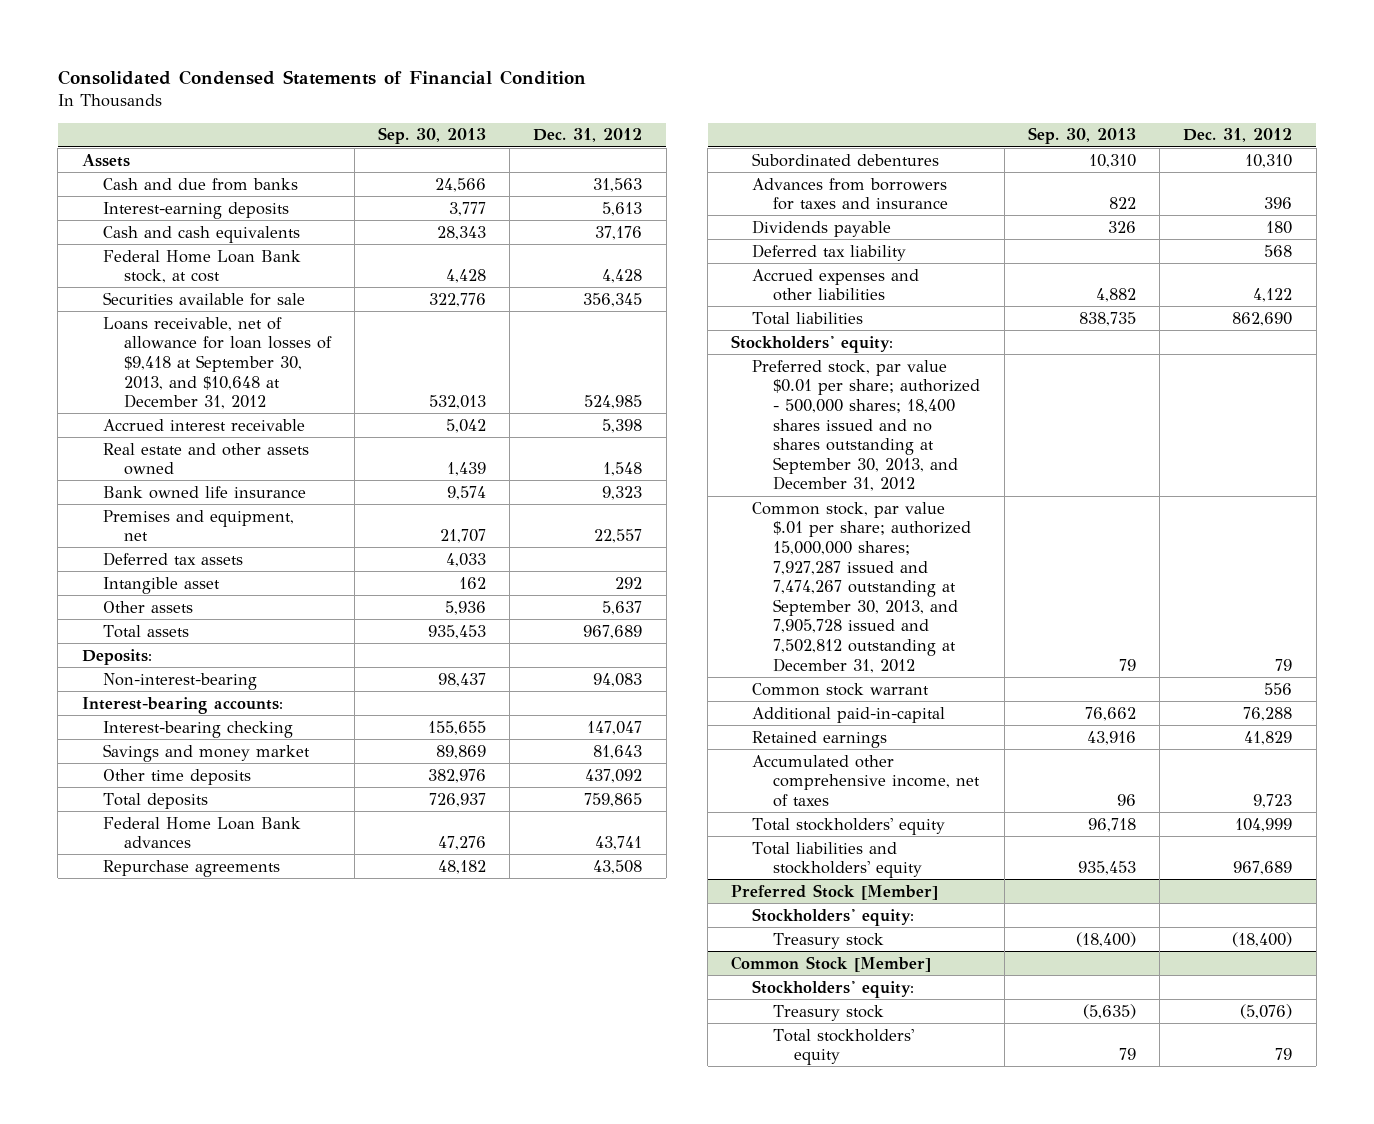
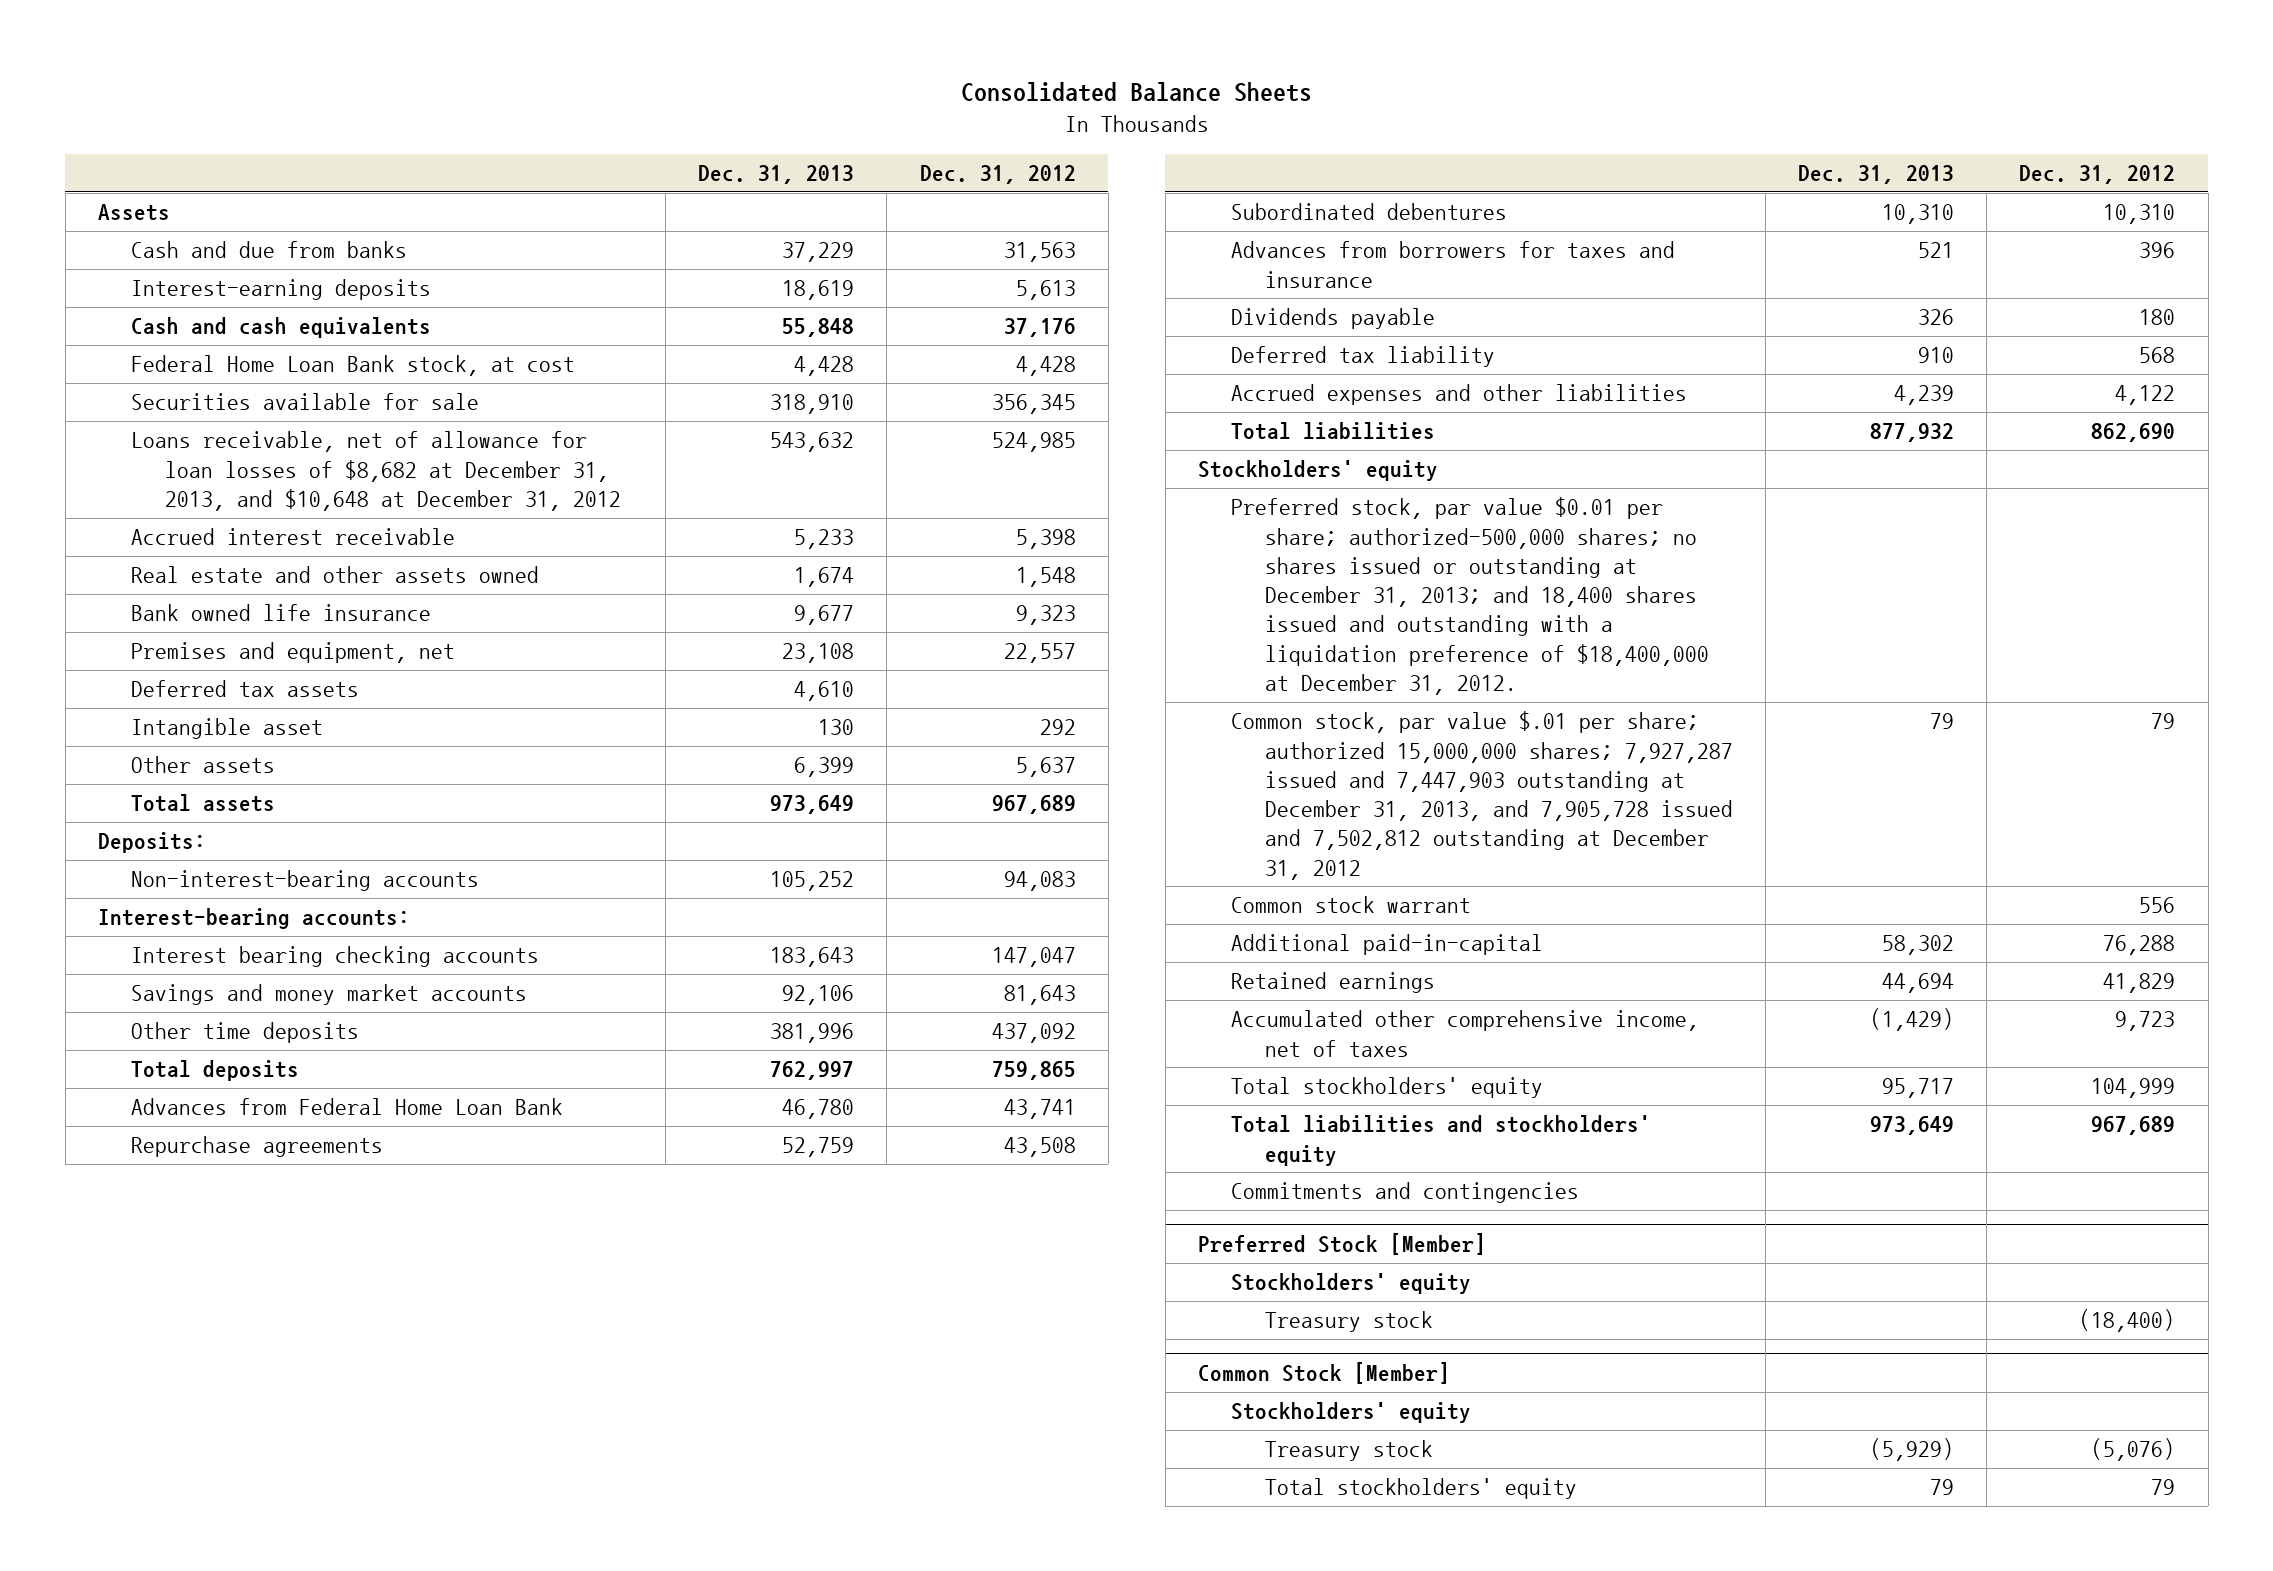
[57,69,586,85] Consolidated Condensed Statements of Financial Condition -> [960,82,1312,103] Consolidated Balance Sheets
[378,127,487,145] Sep. 30, 2013 -> none
none -> [698,165,855,185] Dec. 31, 2013
[102,316,332,410] Loans receivable, net of allowance for loan losses of $9,418 at September 30, 2013, and $10,648 at December 31, 2012 -> [131,431,621,511] Loans receivable, net of allowance for loan losses of $8,682 at December 31, 2013, and $10,648 at December 31, 2012
[102,672,257,690] Non-interest-bearing -> [131,870,480,892] Non-interest-bearing accounts
[102,720,293,738] Interest-bearing checking -> [131,946,540,968] Interest bearing checking accounts
[102,743,310,762] Savings and money market -> [131,984,528,1006] Savings and money market accounts
[102,816,301,849] Federal Home Loan Bank advances -> [131,1098,564,1116] Advances from Federal Home Loan Bank
[731,334,894,353] Stockholders' equity: -> [1197,460,1438,482] Stockholders' equity
[752,359,981,492] Preferred stock, par value $0.01 per share; authorized - 500,000 shares; 18,400 shares issued and no shares outstanding at September 30, 2013, and December 31, 2012 -> [1231,497,1709,696] Preferred stock, par value $0.01 per share; authorized-500,000 shares; no shares issued or outstanding at December 31, 2013; and 18,400 shares issued and outstanding with a liquidation preference of $18,400,000 at December 31, 2012.
[752,501,972,673] Common stock, par value $.01 per share; authorized 15,000,000 shares; 7,927,287 issued and 7,474,267 outstanding at September 30, 2013, and 7,905,728 issued and 7,502,812 outstanding at December 31, 2012 -> [1231,711,1733,880] Common stock, par value $.01 per share; authorized 15,000,000 shares; 7,927,287 issued and 7,447,903 outstanding at December 31, 2013, and 7,905,728 issued and 7,502,812 outstanding at December 31, 2012
none -> [1231,1182,1580,1204] Commitments and contingencies
[752,907,915,926] Stockholders' equity: -> [1231,1273,1472,1295] Stockholders' equity
[752,979,915,998] Stockholders' equity: -> [1231,1402,1472,1424] Stockholders' equity

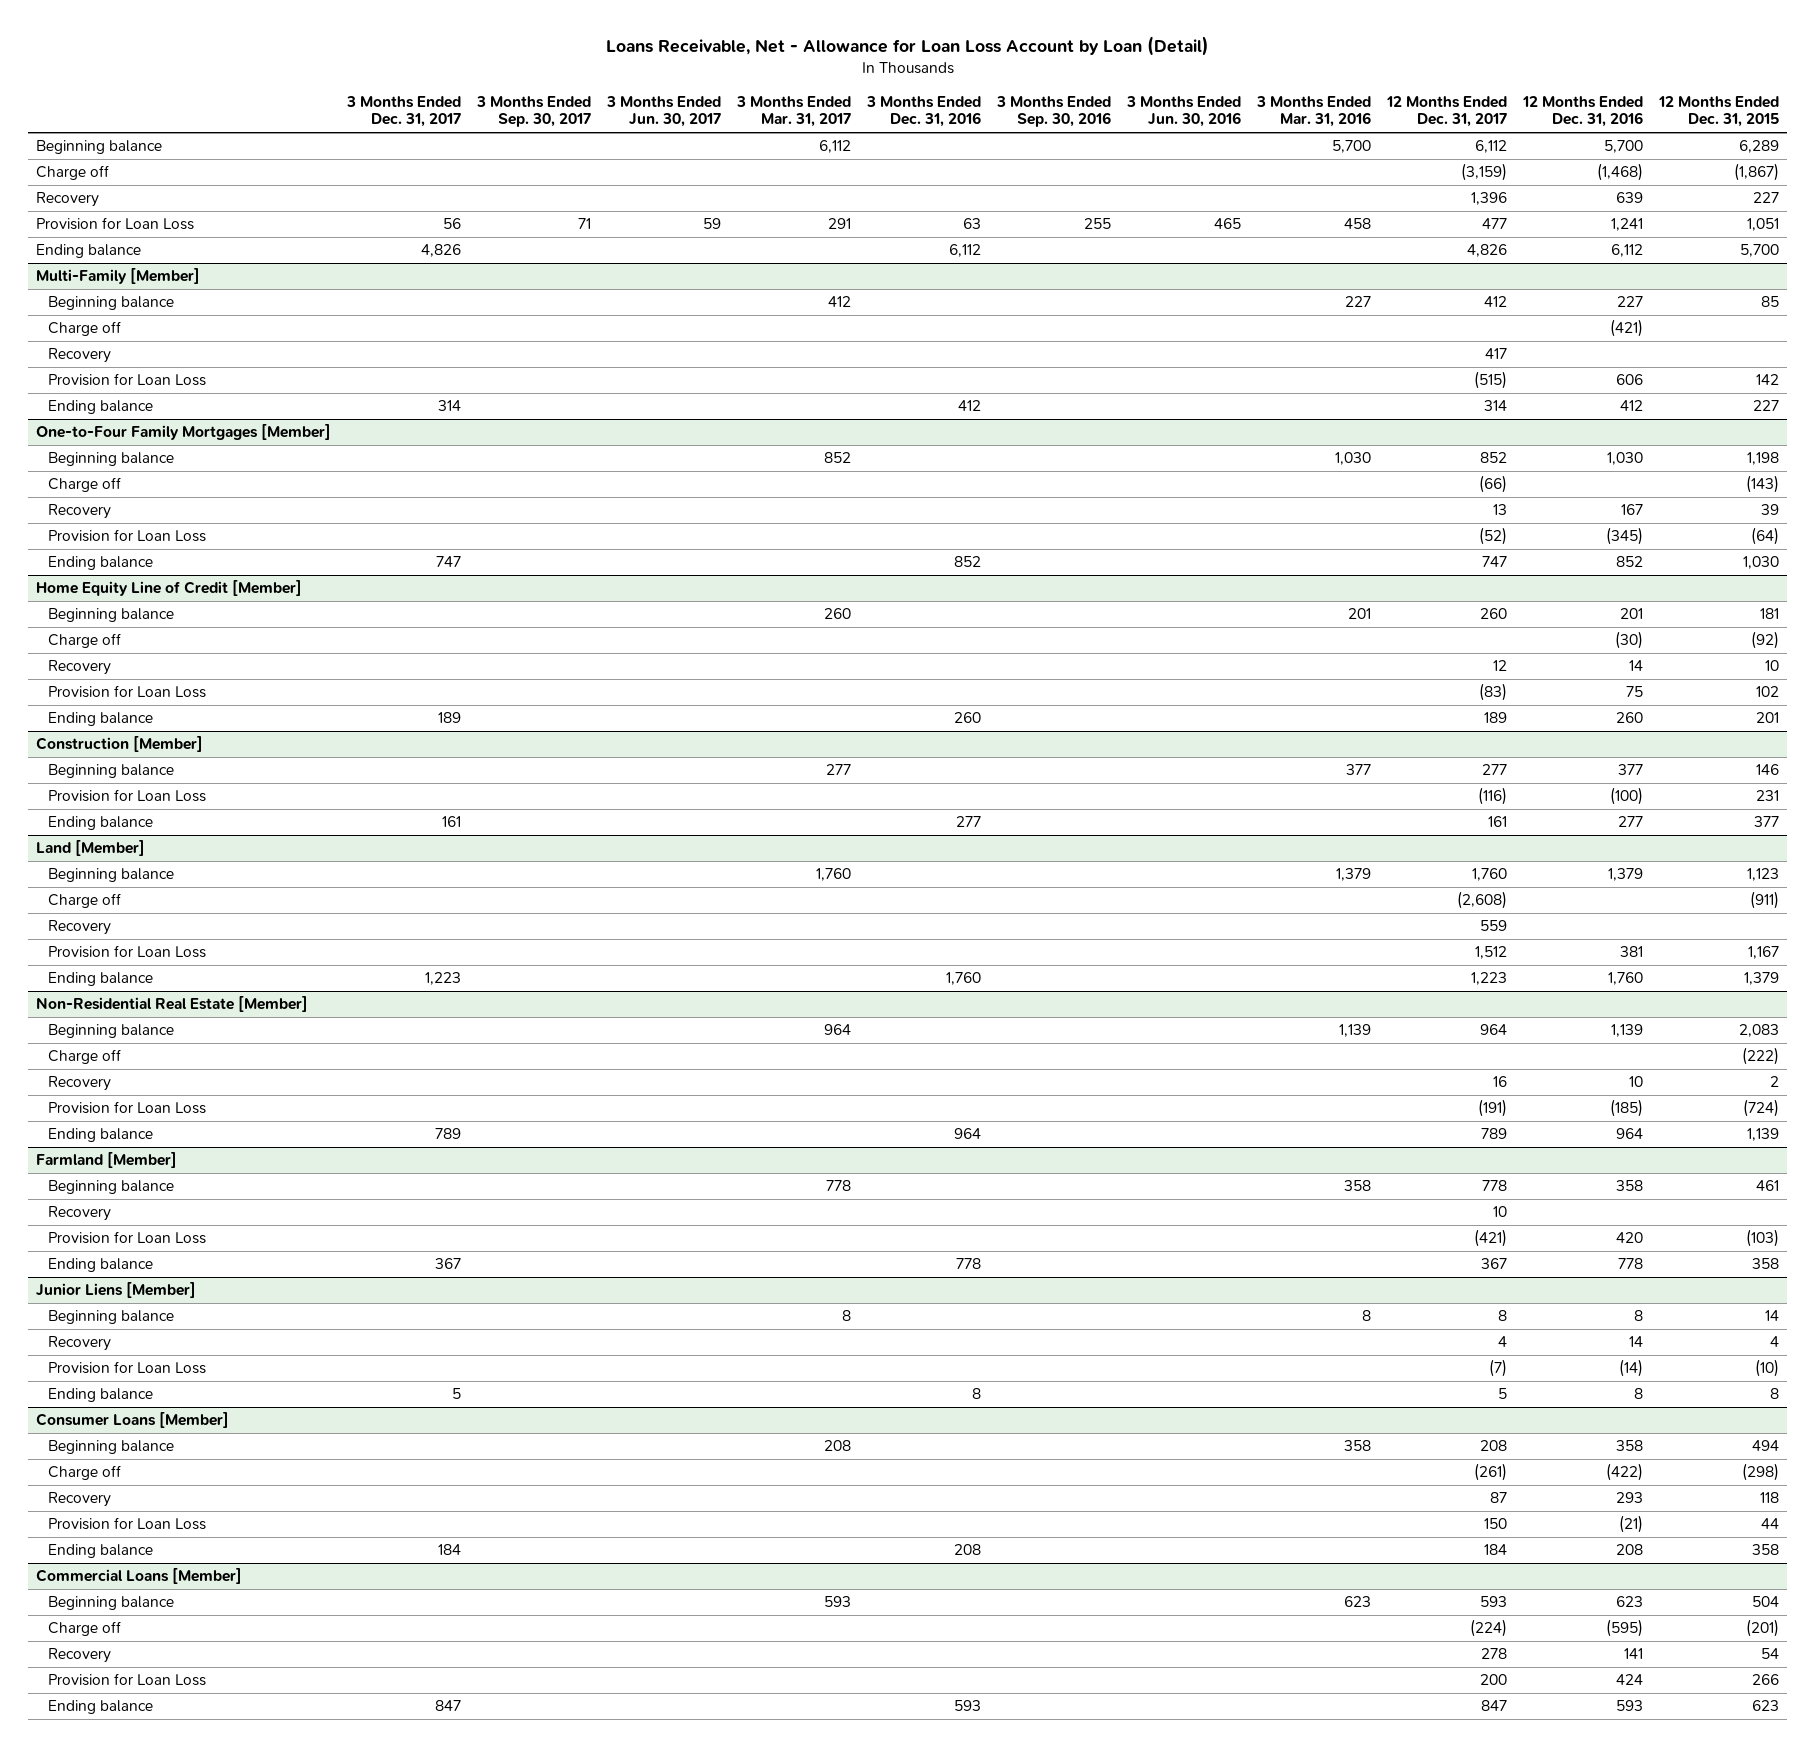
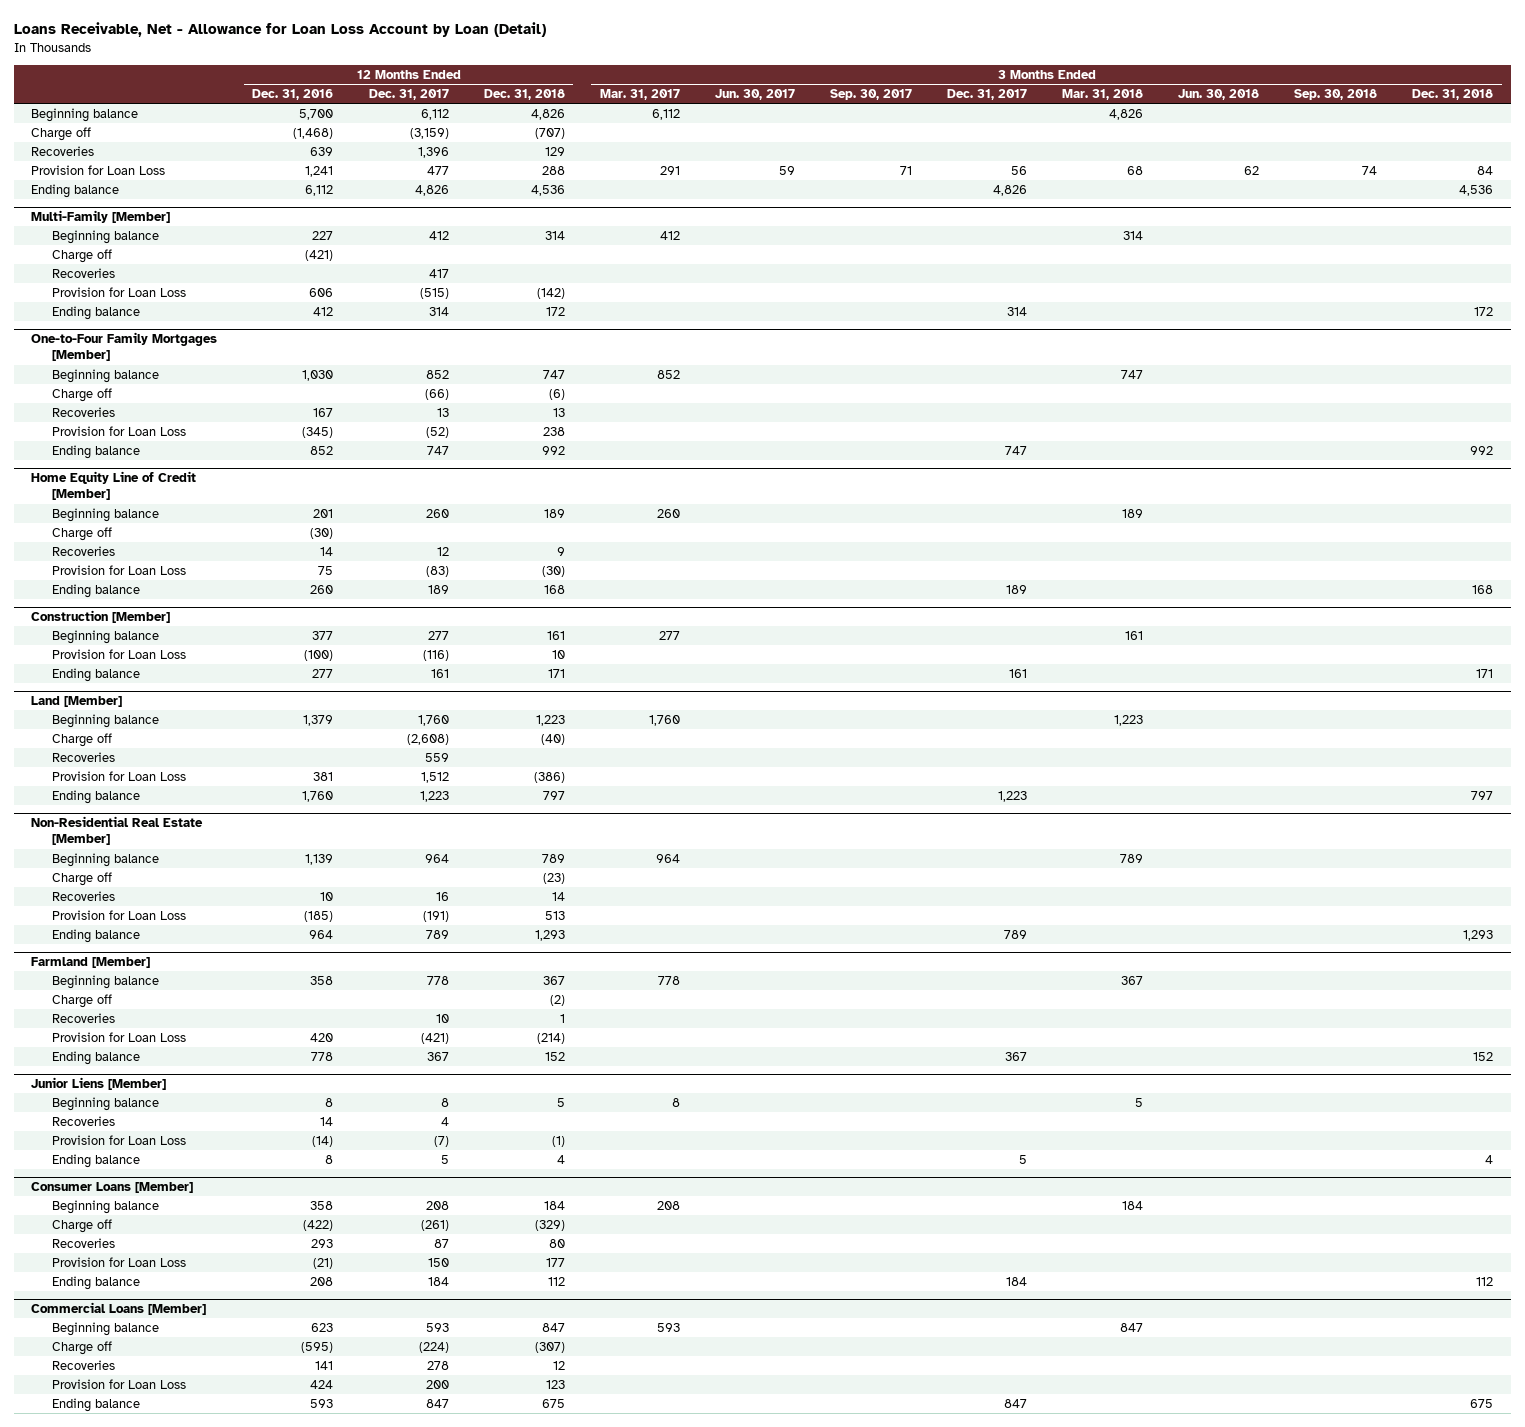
[866,95,982,128] 3 Months Ended Dec. 31, 2016 -> none
[996,95,1112,128] 3 Months Ended Sep. 30, 2016 -> none
[1126,95,1242,128] 3 Months Ended Jun. 30, 2016 -> none
[1256,95,1372,128] 3 Months Ended Mar. 31, 2016 -> none
[1658,95,1780,128] 12 Months Ended Dec. 31, 2015 -> none
none -> [483,89,565,101] Dec. 31, 2018
none -> [1062,89,1144,101] Mar. 31, 2018
none -> [1178,89,1260,101] Jun. 30, 2018
none -> [1294,89,1378,101] Sep. 30, 2018
none -> [1412,89,1494,101] Dec. 31, 2018
[36,192,100,208] Recovery -> [31,146,95,157] Recoveries
[47,348,111,364] Recovery -> [51,268,115,279] Recoveries
[47,504,111,520] Recovery -> [51,407,115,418] Recoveries
[47,660,111,676] Recovery -> [51,546,115,557] Recoveries
[47,920,111,936] Recovery -> [51,752,115,763] Recoveries
[47,1076,111,1092] Recovery -> [51,891,115,902] Recoveries
none -> [51,994,112,1009] Charge off
[47,1206,111,1222] Recovery -> [51,1013,115,1024] Recoveries
[47,1336,111,1352] Recovery -> [51,1116,115,1127] Recoveries
[47,1492,111,1508] Recovery -> [51,1238,115,1249] Recoveries
[47,1648,111,1664] Recovery -> [51,1360,115,1371] Recoveries

